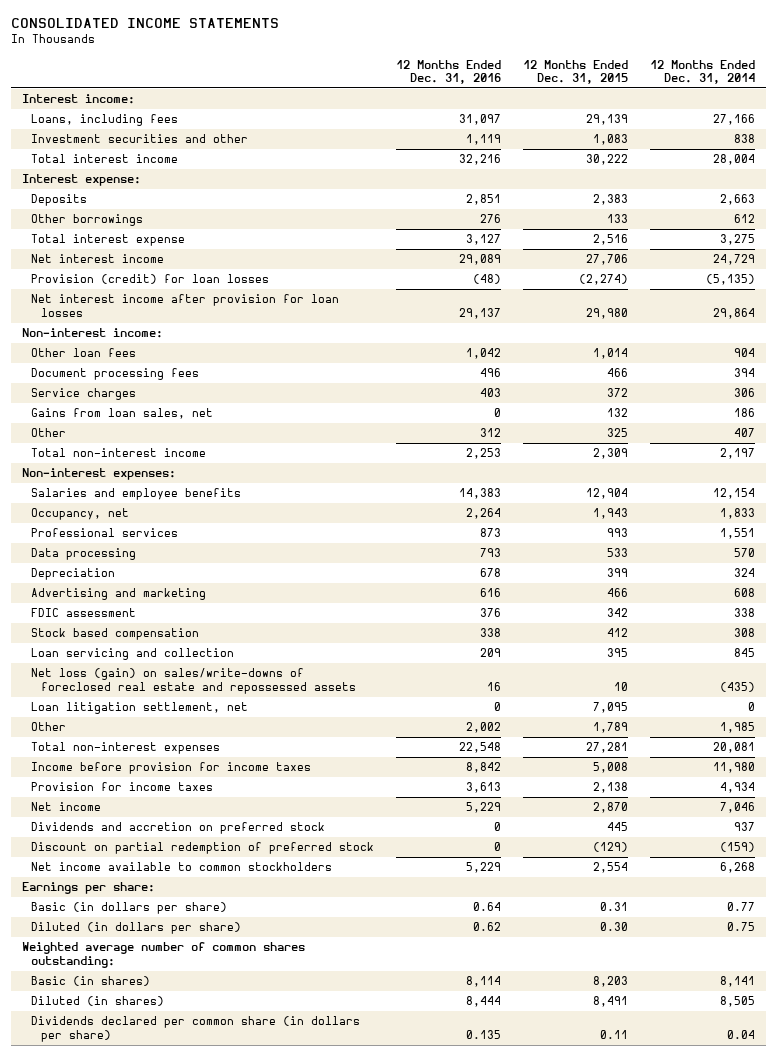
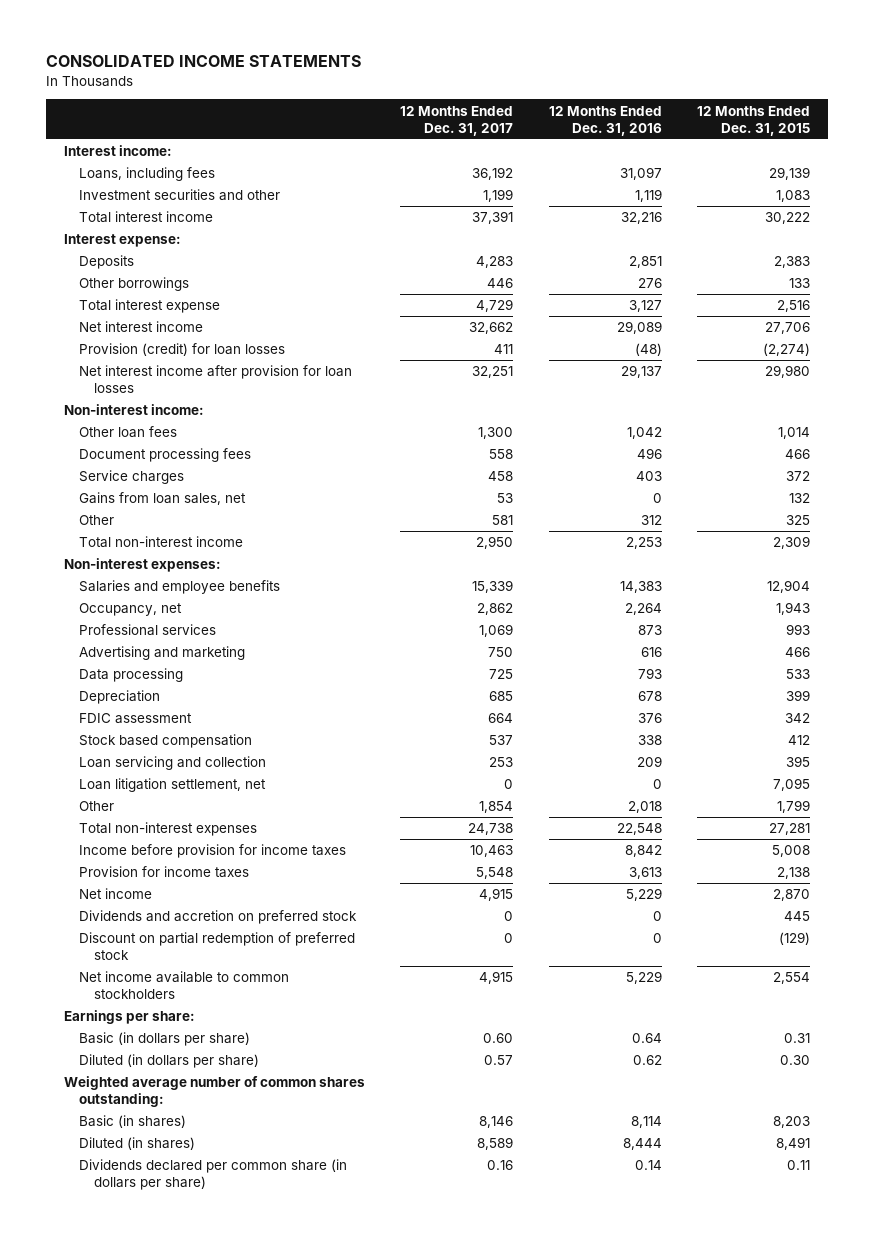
[650,59,756,84] 12 Months Ended Dec. 31, 2014 -> none
none -> [400,105,514,136] 12 Months Ended Dec. 31, 2017
[31,588,207,601] Advertising and marketing -> [78,646,245,661] Advertising and marketing
[31,668,357,694] Net loss (gain) on sales/write-downs of foreclosed real estate and repossessed assets -> none
[466,722,502,734] 2,002 -> [627,801,662,814] 2,018
[593,722,629,734] 1,789 -> [777,800,811,814] 1,799
[466,1029,502,1039] 0.135 -> [634,1160,662,1171] 0.14

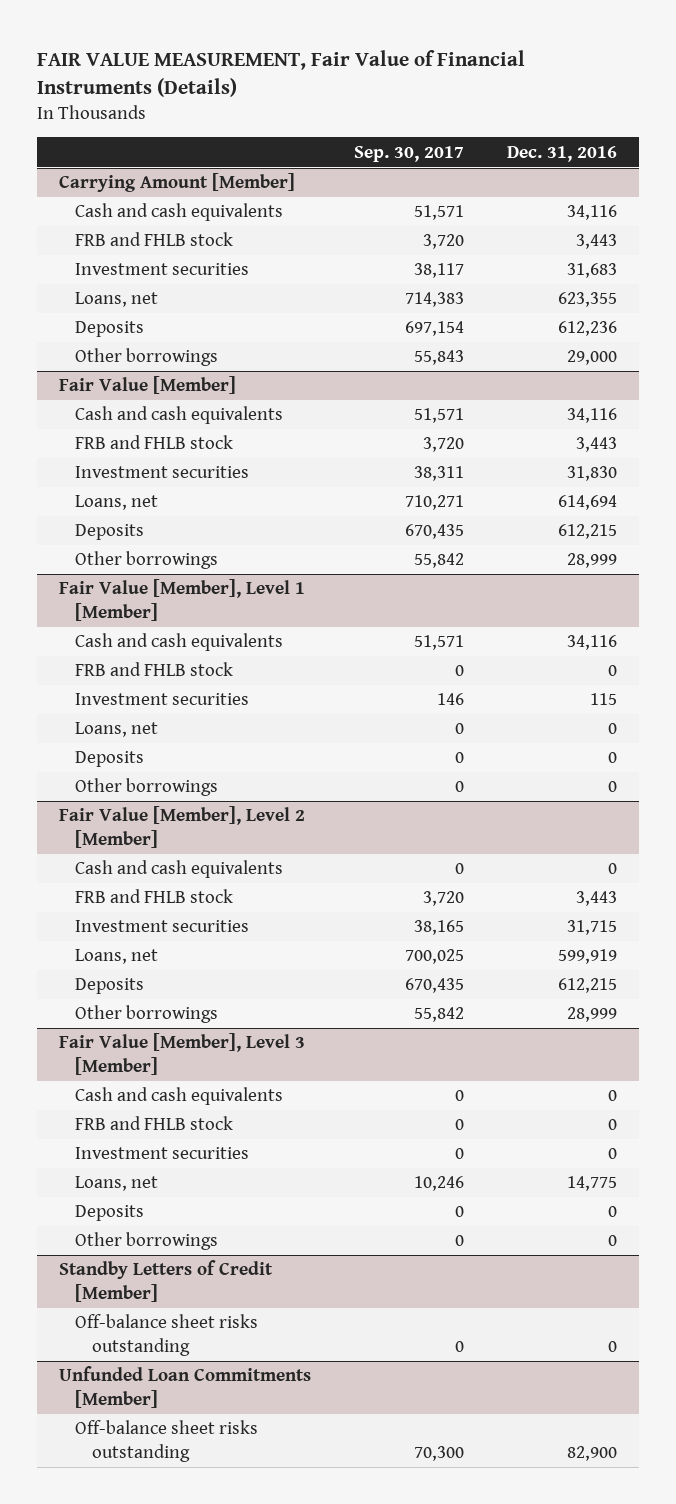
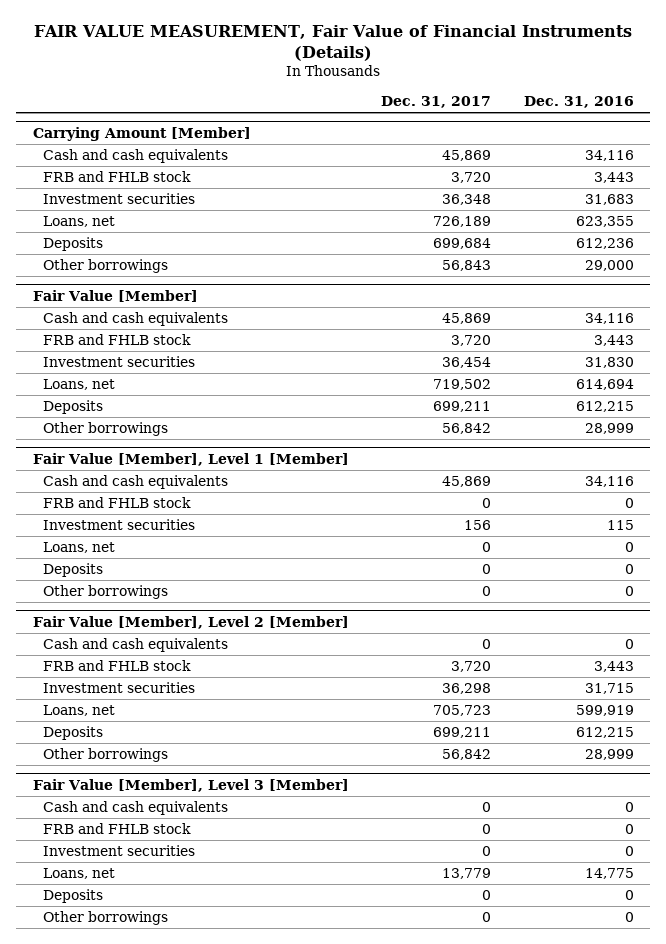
[353,145,464,162] Sep. 30, 2017 -> none
none -> [381,95,492,108] Dec. 31, 2017
[58,1260,273,1303] Standby Letters of Credit [Member] -> none
[75,1314,259,1357] Off-balance sheet risks outstanding -> none
[58,1366,311,1409] Unfunded Loan Commitments [Member] -> none
[75,1420,259,1463] Off-balance sheet risks outstanding -> none

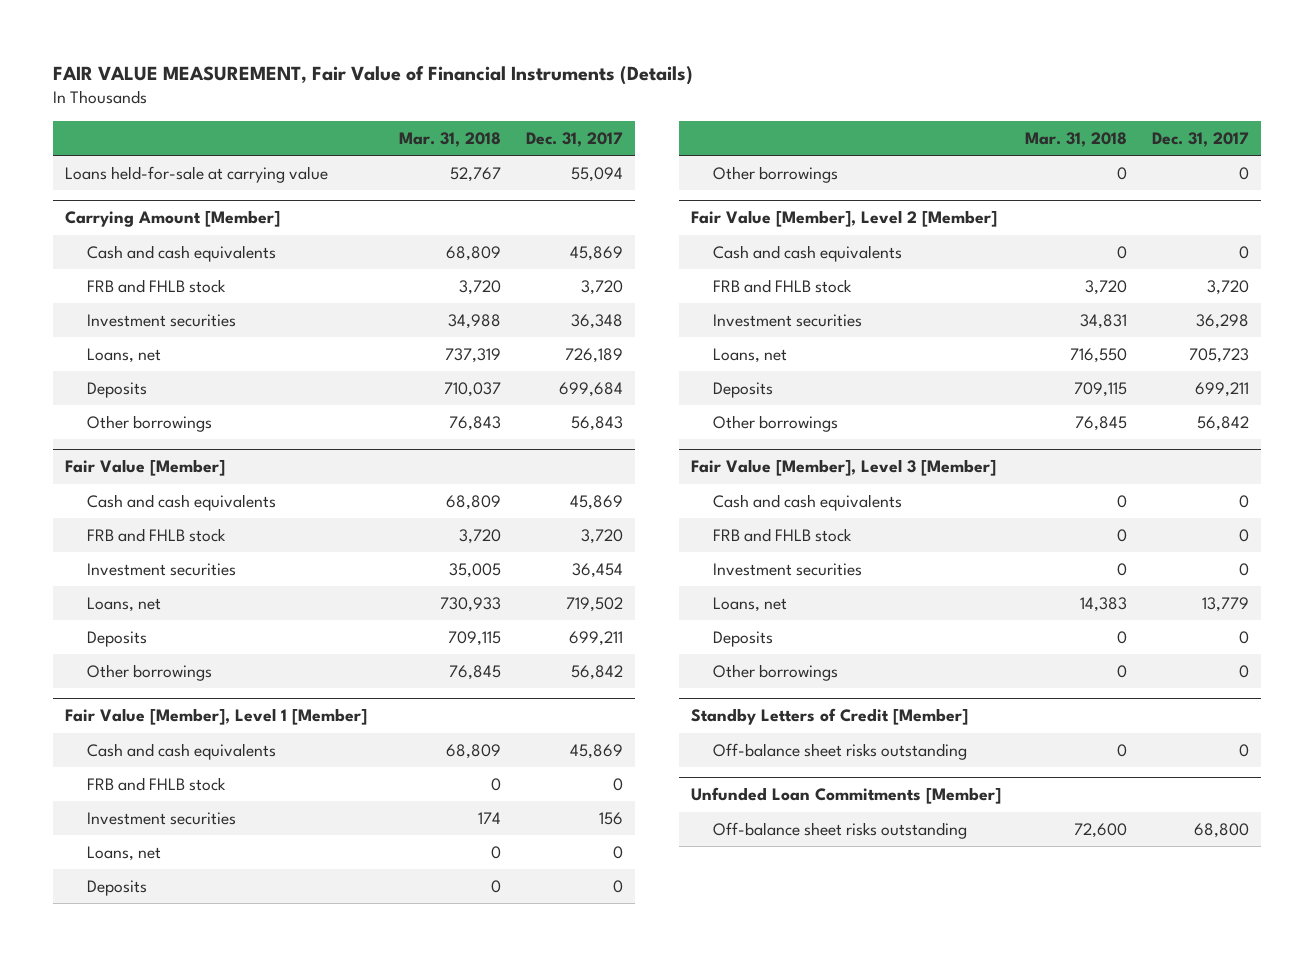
[523,95,634,108] Dec. 31, 2016 -> none
none -> [399,131,502,147] Mar. 31, 2018
none -> [65,165,329,183] Loans held-for-sale at carrying value
none -> [690,708,968,726] Standby Letters of Credit [Member]
none -> [712,742,967,760] Off-balance sheet risks outstanding
none -> [690,787,1001,805] Unfunded Loan Commitments [Member]
none -> [712,821,967,839] Off-balance sheet risks outstanding

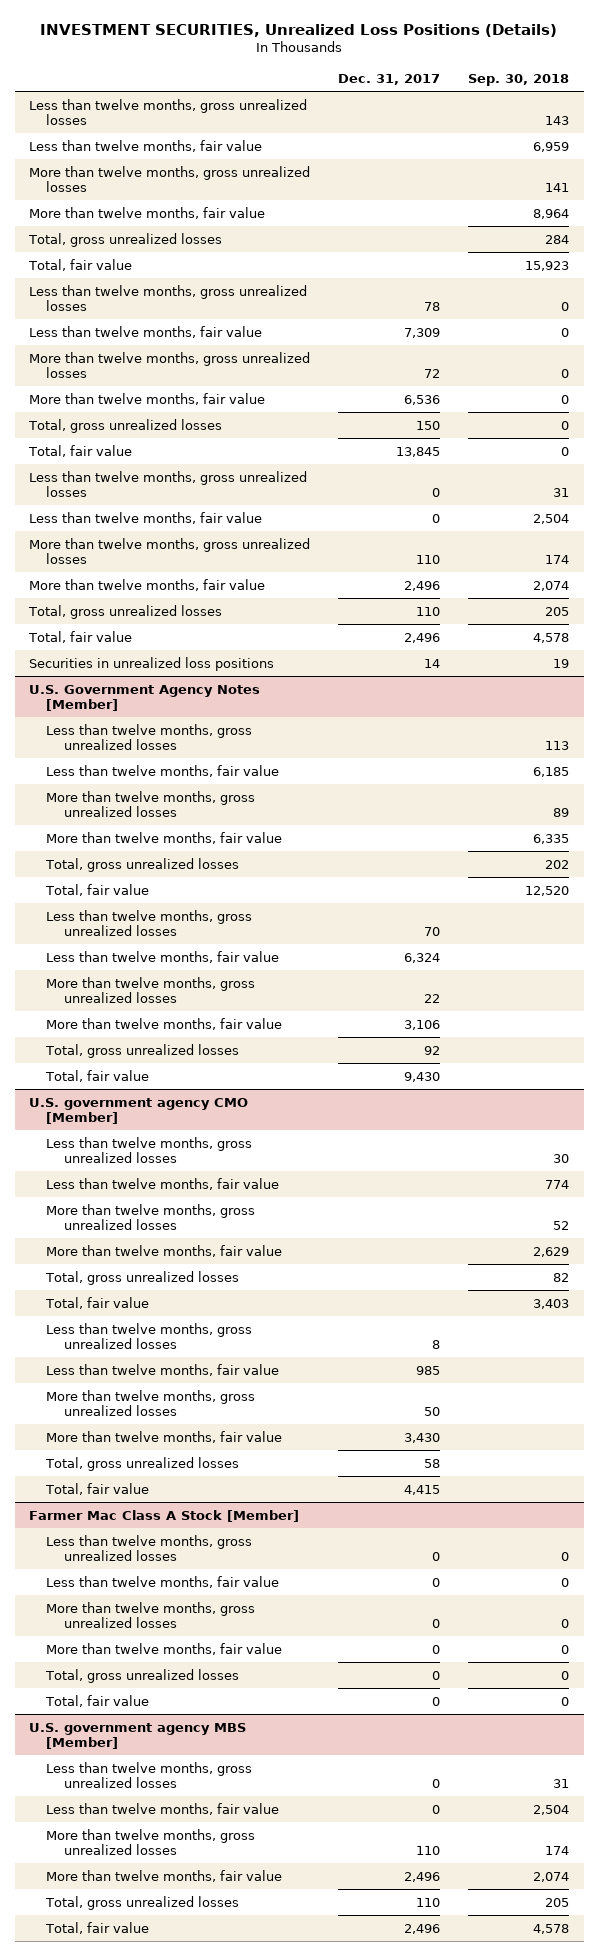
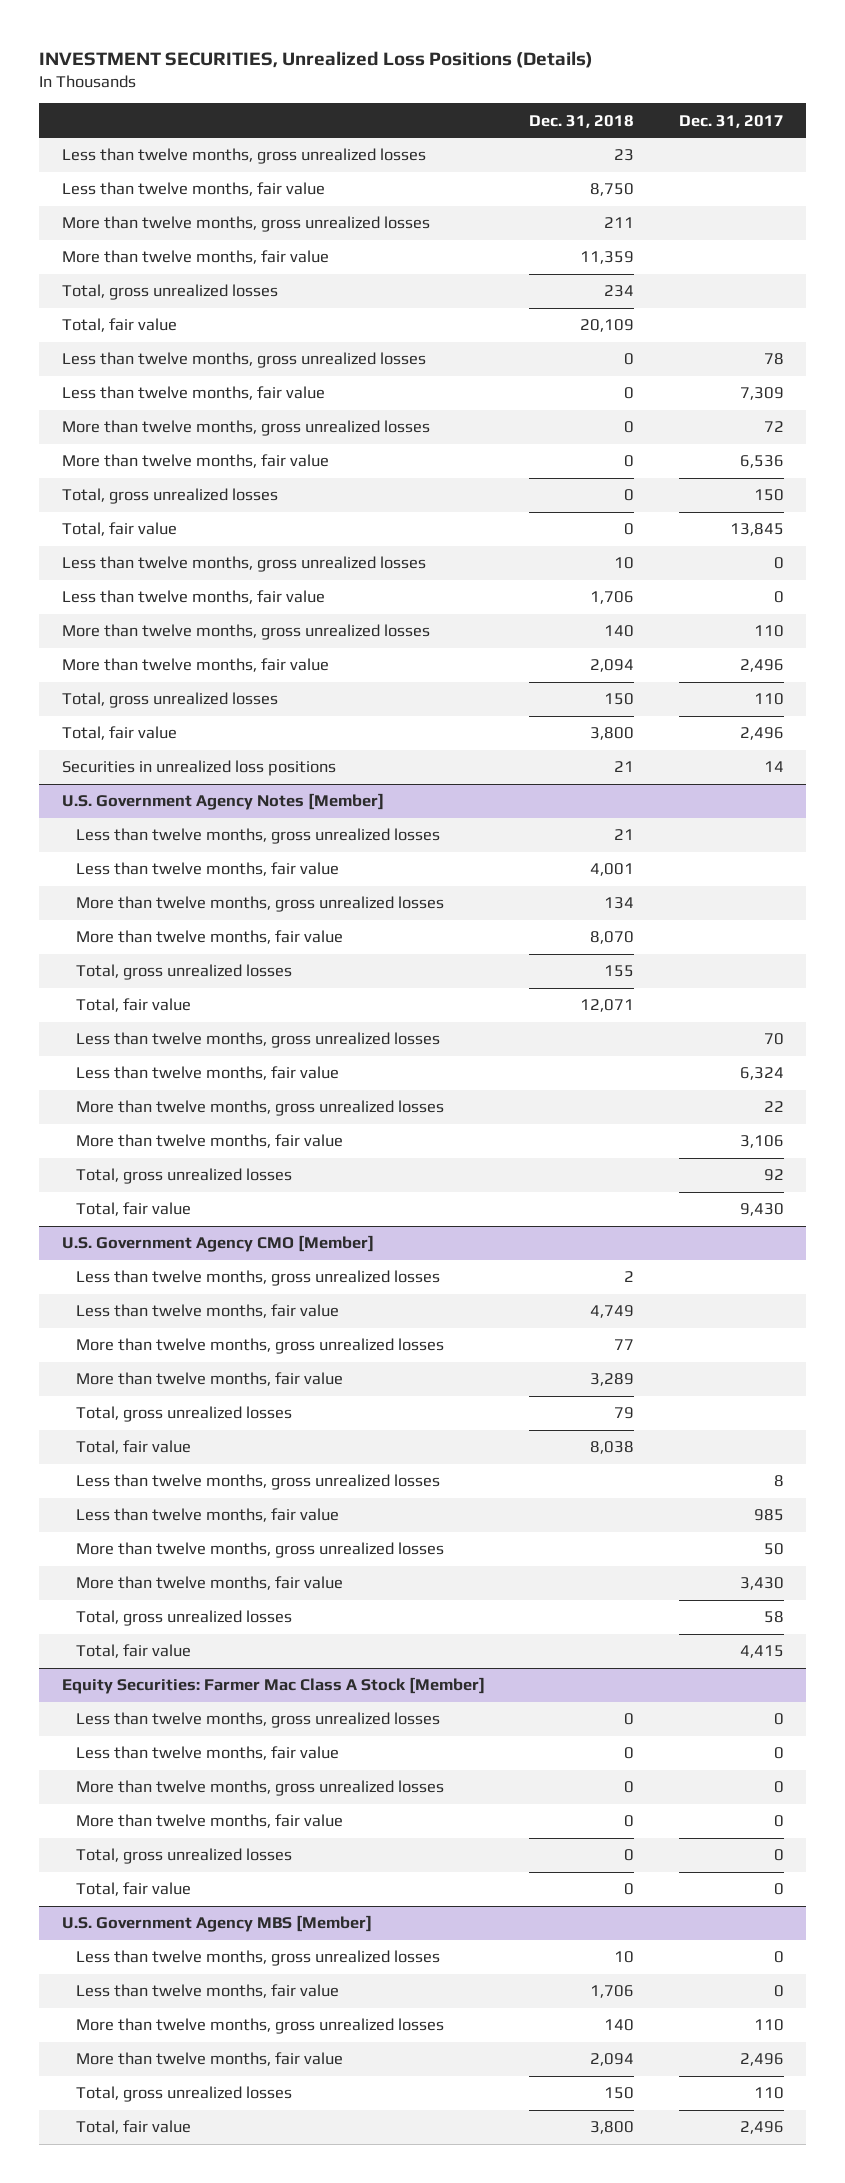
[468,73,570,86] Sep. 30, 2018 -> none
none -> [529,114,635,128] Dec. 31, 2018
[29,1097,249,1124] U.S. government agency CMO [Member] -> [61,1235,374,1253] U.S. Government Agency CMO [Member]
[29,1509,300,1522] Farmer Mac Class A Stock [Member] -> [61,1677,485,1695] Equity Securities: Farmer Mac Class A Stock [Member]
[29,1722,247,1749] U.S. government agency MBS [Member] -> [61,1915,372,1933] U.S. Government Agency MBS [Member]

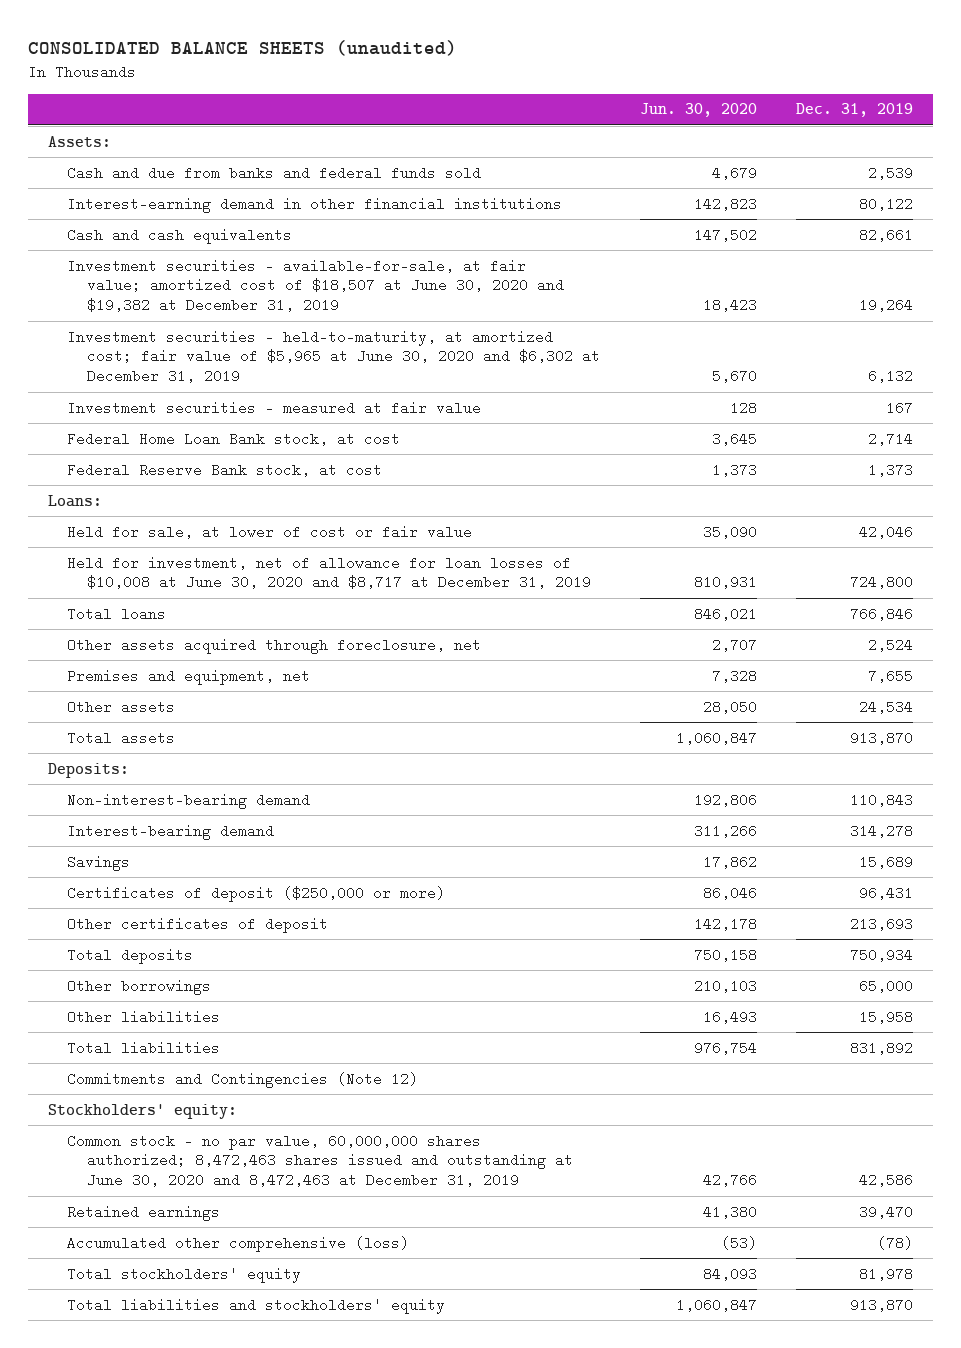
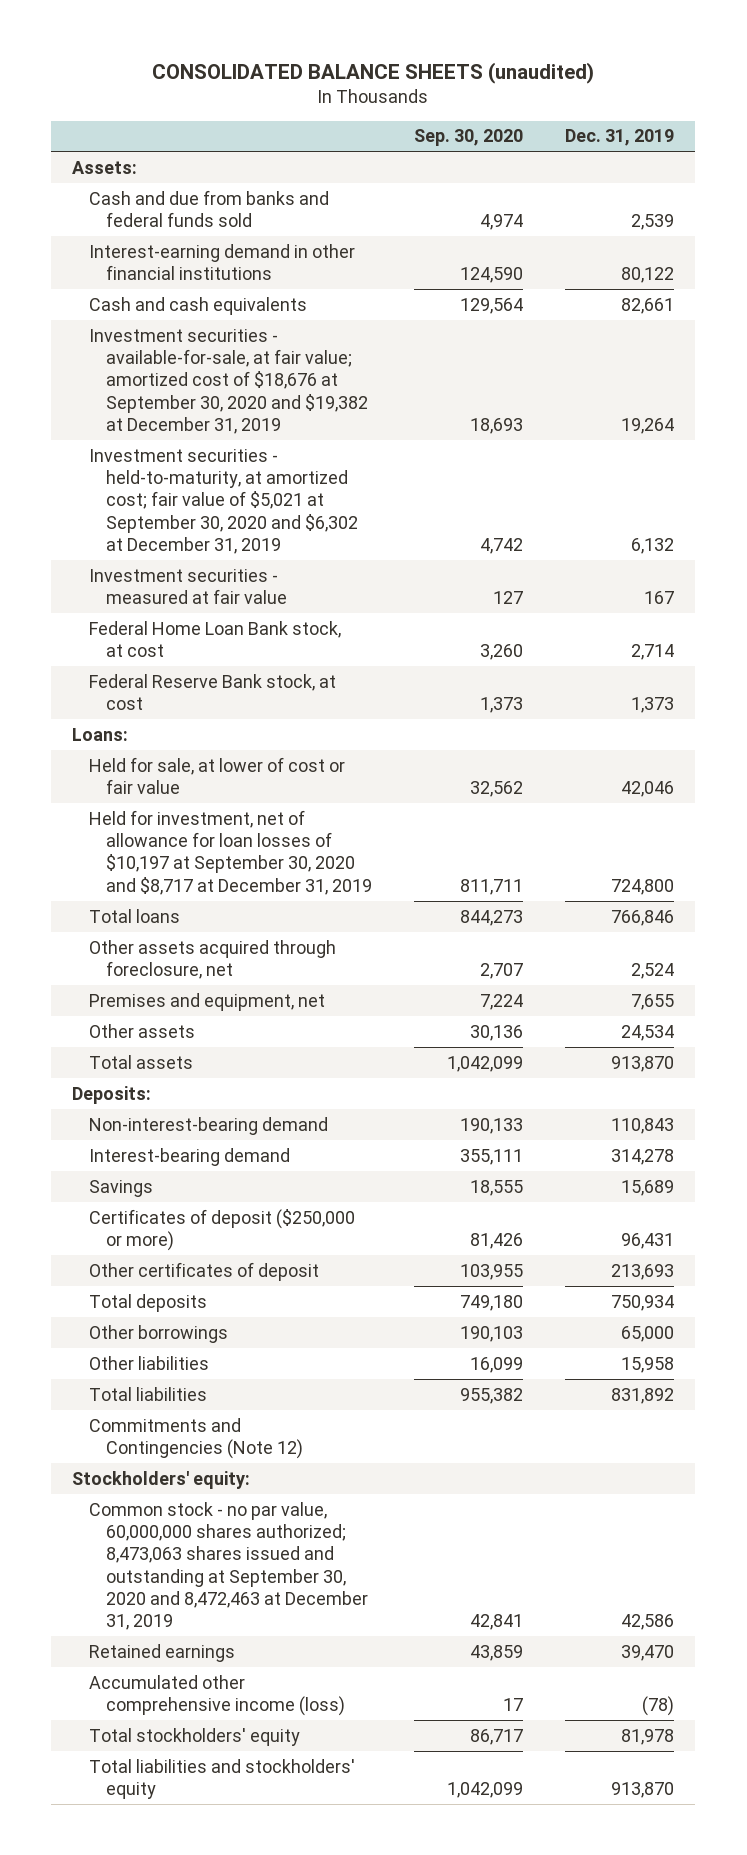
[639,103,757,118] Jun. 30, 2020 -> none
none -> [414,129,524,147] Sep. 30, 2020
[67,258,564,313] Investment securities - available-for-sale, at fair value; amortized cost of $18,507 at June 30, 2020 and $19,382 at December 31, 2019 -> [89,328,368,434] Investment securities - available-for-sale, at fair value; amortized cost of $18,676 at September 30, 2020 and $19,382 at December 31, 2019
[67,329,600,384] Investment securities - held-to-maturity, at amortized cost; fair value of $5,965 at June 30, 2020 and $6,302 at December 31, 2019 -> [89,448,358,554] Investment securities - held-to-maturity, at amortized cost; fair value of $5,021 at September 30, 2020 and $6,302 at December 31, 2019
[67,555,591,590] Held for investment, net of allowance for loan losses of $10,008 at June 30, 2020 and $8,717 at December 31, 2019 -> [89,809,372,895] Held for investment, net of allowance for loan losses of $10,197 at September 30, 2020 and $8,717 at December 31, 2019
[67,1133,573,1188] Common stock - no par value, 60,000,000 shares authorized; 8,472,463 shares issued and outstanding at June 30, 2020 and 8,472,463 at December 31, 2019 -> [89,1501,368,1631] Common stock - no par value, 60,000,000 shares authorized; 8,473,063 shares issued and outstanding at September 30, 2020 and 8,472,463 at December 31, 2019
[67,1235,410,1252] Accumulated other comprehensive (loss) -> [89,1674,345,1716] Accumulated other comprehensive income (loss)

